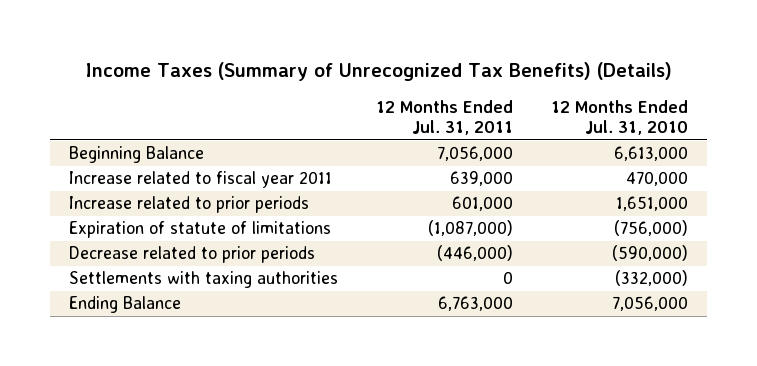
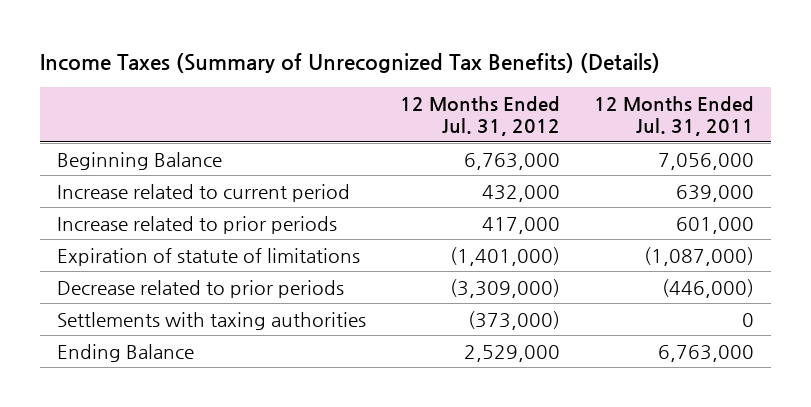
[550,100,688,136] 12 Months Ended Jul. 31, 2010 -> none
none -> [399,95,560,136] 12 Months Ended Jul. 31, 2012
[69,171,333,189] Increase related to fiscal year 2011 -> [56,183,350,202] Increase related to current period

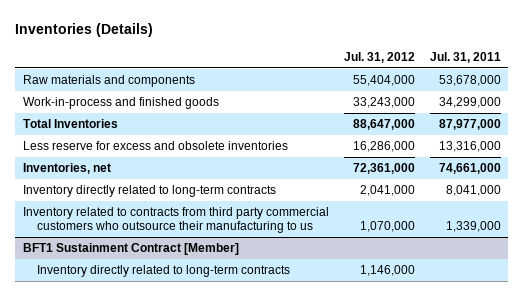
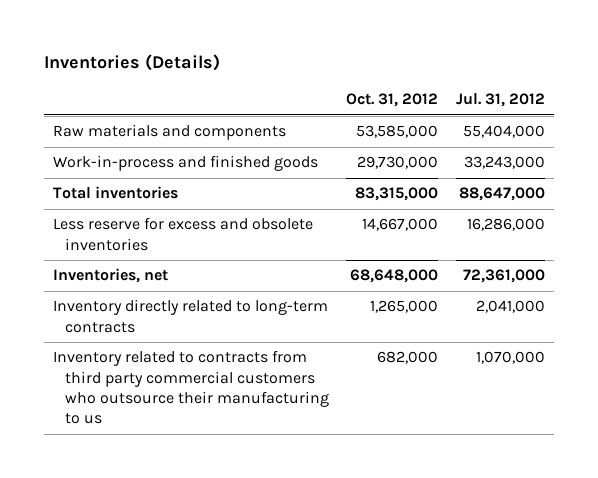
[429,52,501,64] Jul. 31, 2011 -> none
none -> [346,93,439,108] Oct. 31, 2012
[22,119,118,129] Total Inventories -> [52,186,178,200] Total inventories
[22,243,239,256] BFT1 Sustainment Contract [Member] -> none
[37,265,291,278] Inventory directly related to long-term contracts -> none

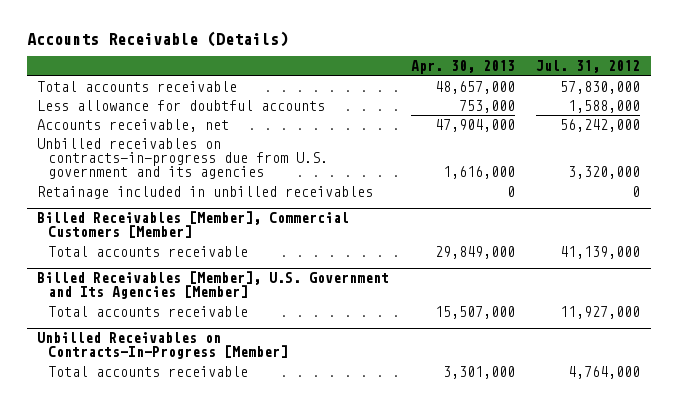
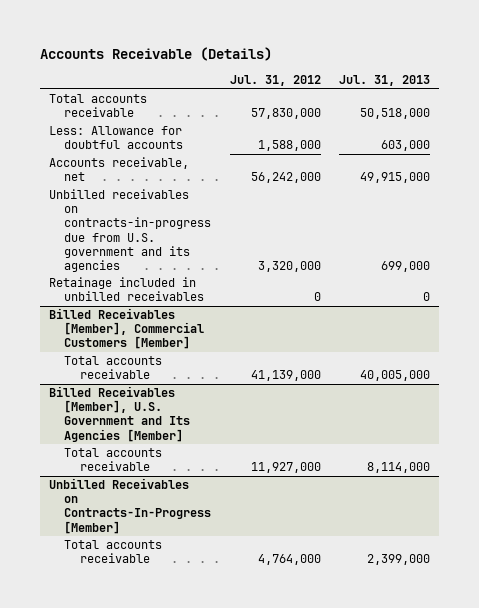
[410,60,515,75] Apr. 30, 2013 -> none
none -> [338,75,430,87] Jul. 31, 2013
[37,99,326,111] Less allowance for doubtful accounts -> [49,126,184,150] Less: Allowance for doubtful accounts

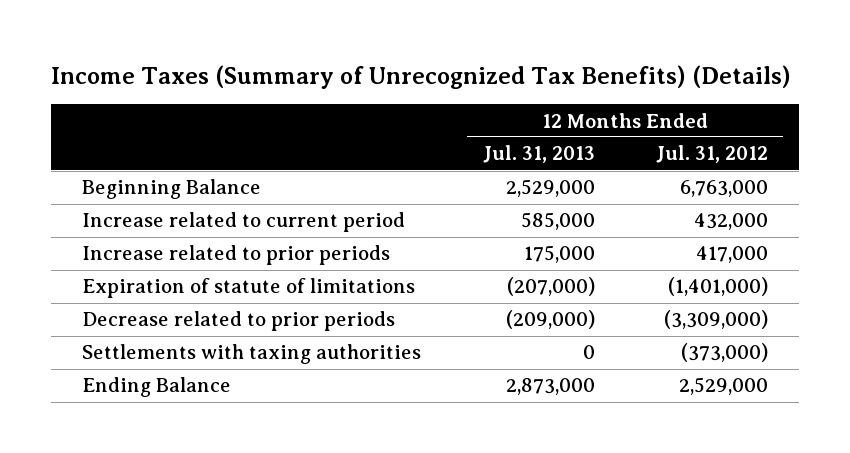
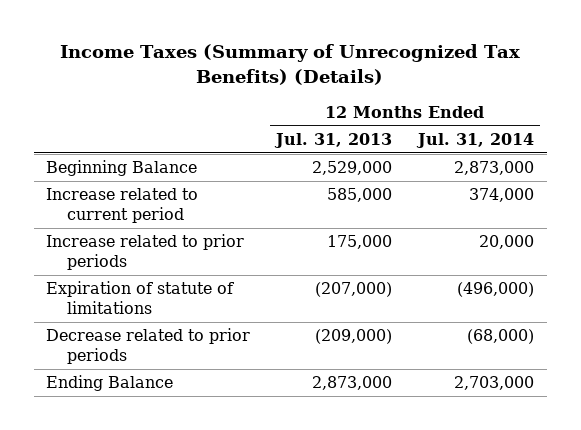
[655,145,768,164] Jul. 31, 2012 -> none
none -> [416,132,535,148] Jul. 31, 2014
[82,344,422,365] Settlements with taxing authorities -> none

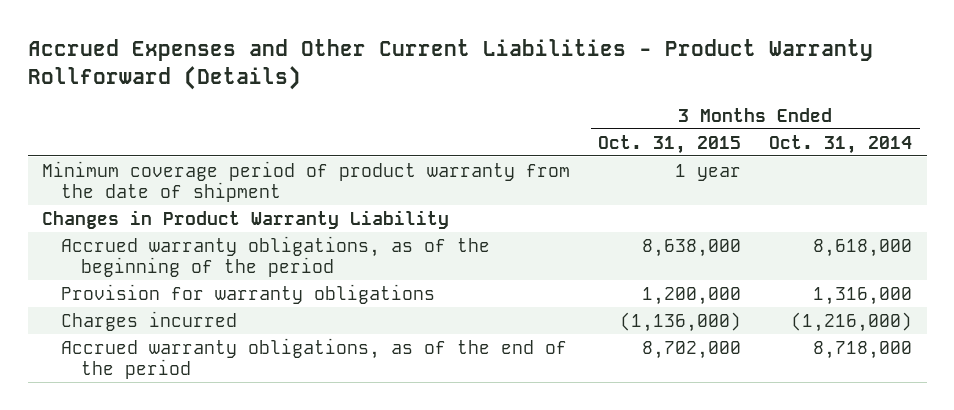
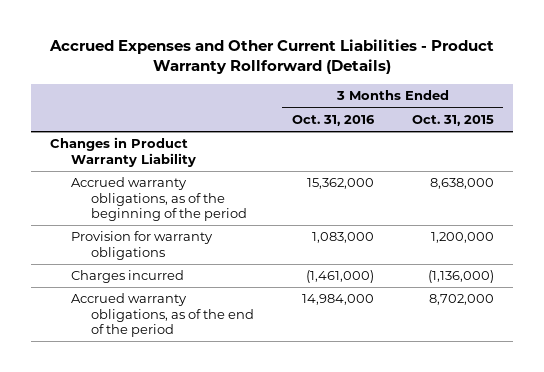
[769,134,913,154] Oct. 31, 2014 -> none
none -> [291,114,375,126] Oct. 31, 2016
[41,160,570,203] Minimum coverage period of product warranty from the date of shipment -> none

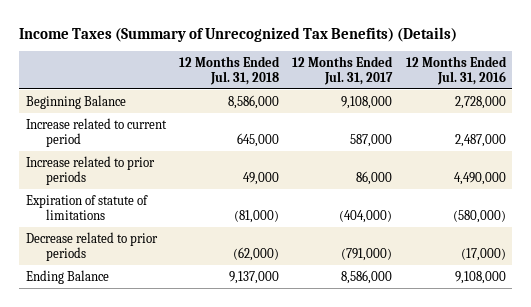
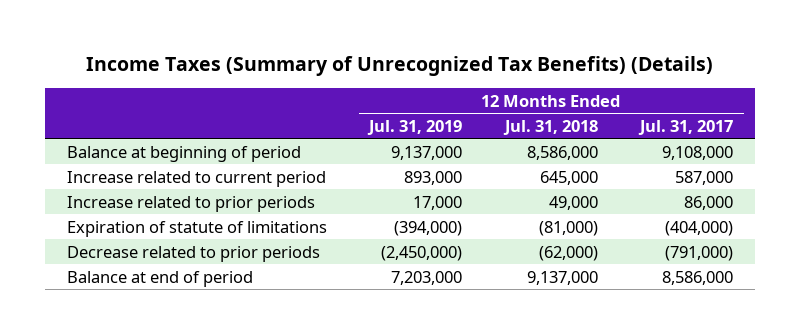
[405,55,507,85] 12 Months Ended Jul. 31, 2016 -> none
none -> [367,119,463,135] Jul. 31, 2019
[25,94,126,109] Beginning Balance -> [66,145,301,162] Balance at beginning of period
[25,269,109,284] Ending Balance -> [66,270,253,287] Balance at end of period

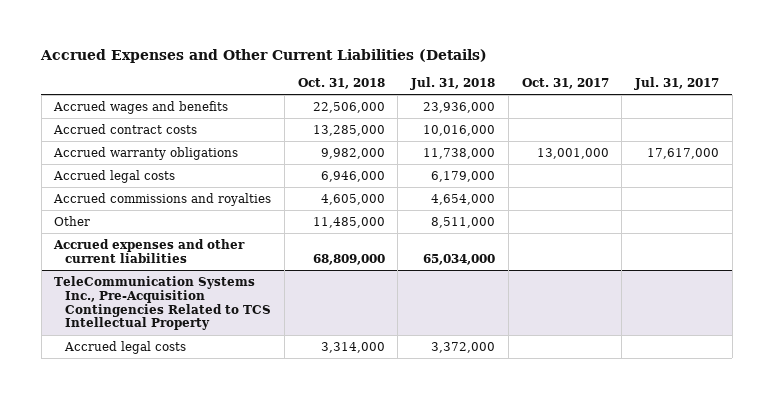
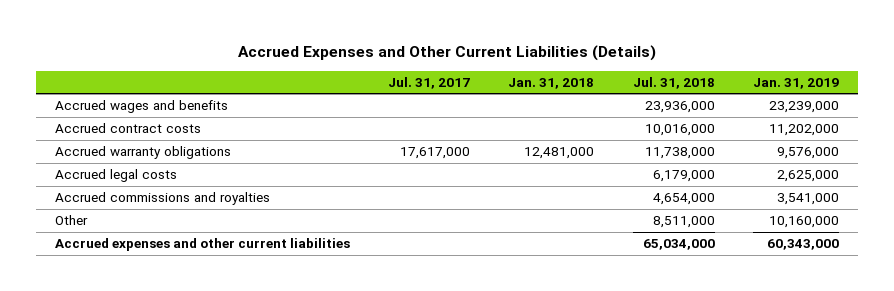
[297,78,385,90] Oct. 31, 2018 -> none
[521,78,609,90] Oct. 31, 2017 -> none
none -> [508,77,595,89] Jan. 31, 2018
none -> [752,77,839,89] Jan. 31, 2019
[54,275,272,331] TeleCommunication Systems Inc., Pre-Acquisition Contingencies Related to TCS Intellectual Property -> none
[64,340,187,354] Accrued legal costs -> none

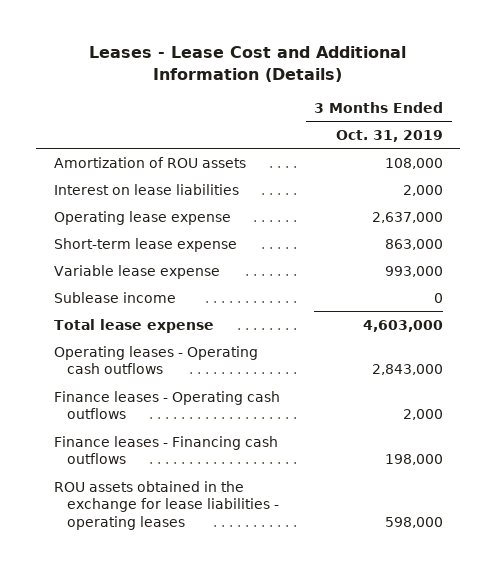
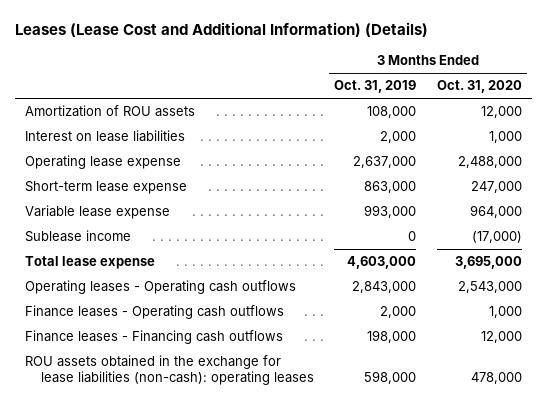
[89,46,407,83] Leases - Lease Cost and Additional Information (Details) -> [14,21,428,37] Leases (Lease Cost and Additional Information) (Details)
none -> [436,80,522,94] Oct. 31, 2020
[53,480,280,531] ROU assets obtained in the exchange for lease liabilities - operating leases -> [24,355,314,386] ROU assets obtained in the exchange for lease liabilities (non-cash): operating leases

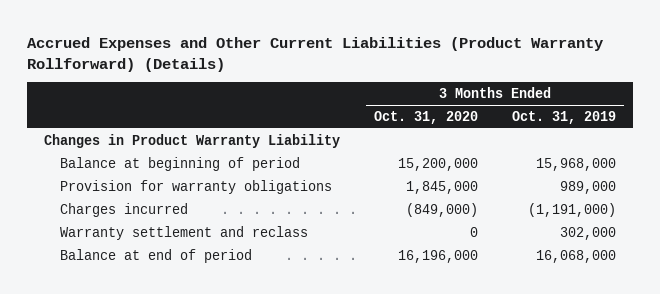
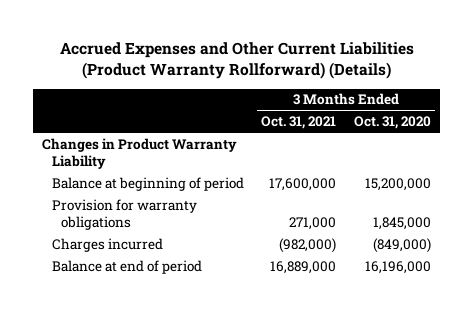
[511,110,616,124] Oct. 31, 2019 -> none
none -> [261,116,337,130] Oct. 31, 2021
[59,225,308,240] Warranty settlement and reclass -> none

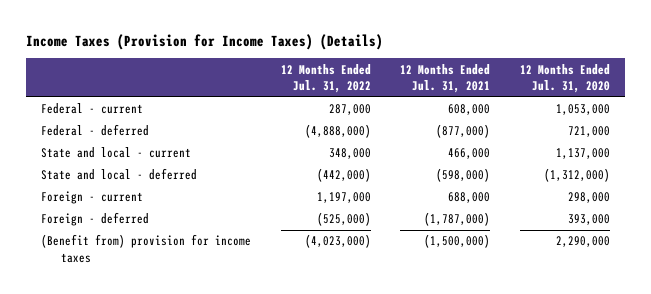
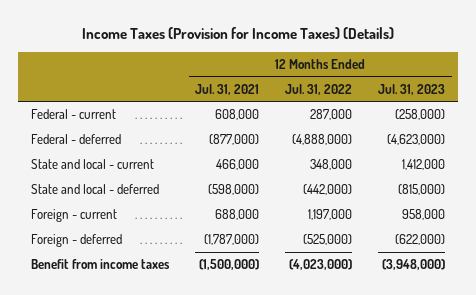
[519,63,610,94] 12 Months Ended Jul. 31, 2020 -> none
none -> [378,83,446,95] Jul. 31, 2023
[41,234,252,263] (Benefit from) provision for income taxes -> [31,259,171,270] Benefit from income taxes

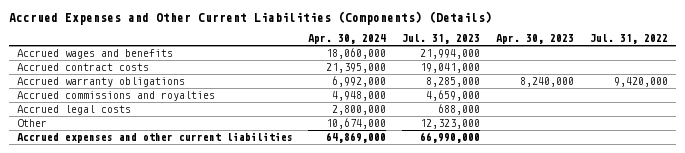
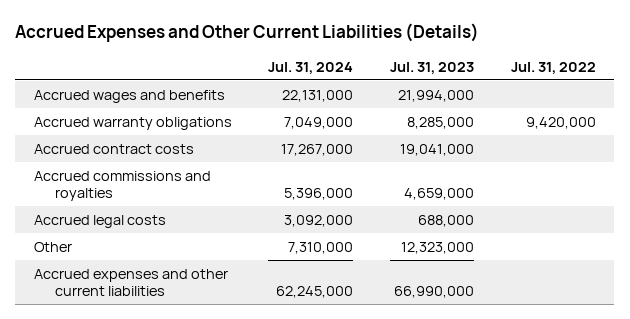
[8,11,492,26] Accrued Expenses and Other Current Liabilities (Components) (Details) -> [15,23,480,43] Accrued Expenses and Other Current Liabilities (Details)
[308,34,387,45] Apr. 30, 2024 -> none
[496,34,575,45] Apr. 30, 2023 -> none
none -> [268,61,354,74] Jul. 31, 2024
[16,63,149,72] Accrued contract costs -> [33,143,194,154] Accrued contract costs

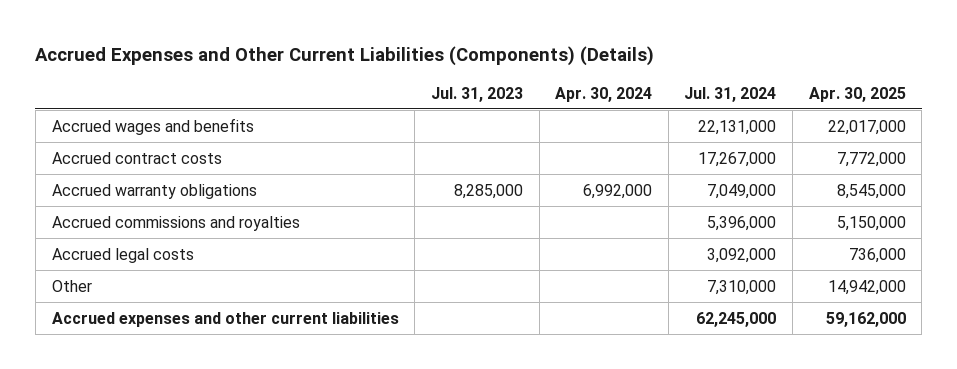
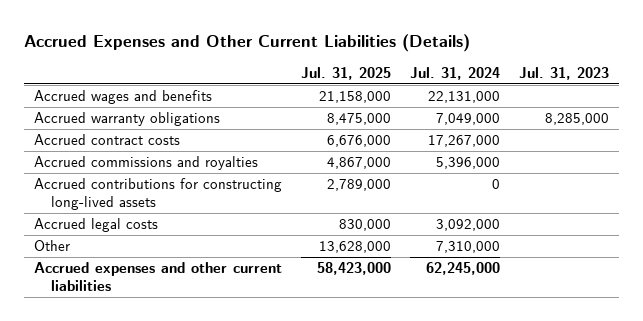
[35,45,655,66] Accrued Expenses and Other Current Liabilities (Components) (Details) -> [23,33,470,52] Accrued Expenses and Other Current Liabilities (Details)
[555,86,653,102] Apr. 30, 2024 -> none
[808,86,906,102] Apr. 30, 2025 -> none
none -> [300,66,391,80] Jul. 31, 2025
[51,151,222,164] Accrued contract costs -> [33,134,180,146] Accrued contract costs
none -> [33,178,282,211] Accrued contributions for constructing long-lived assets

